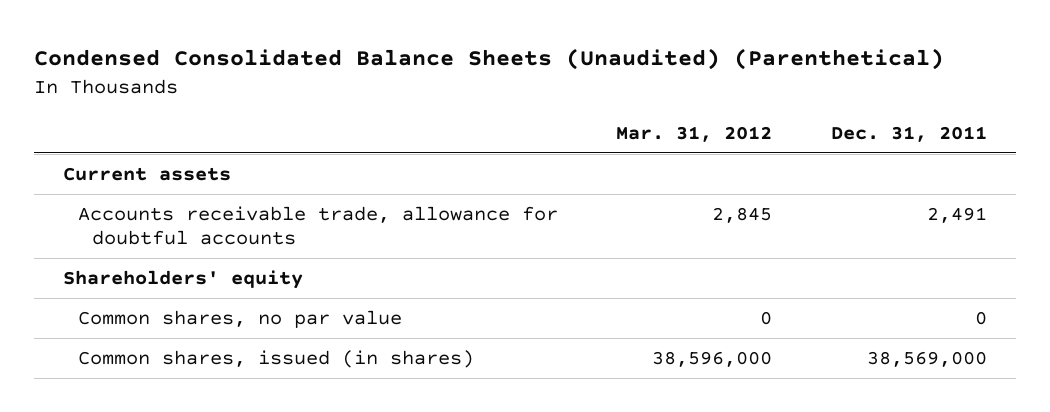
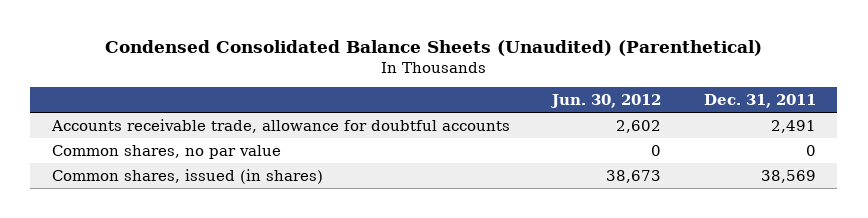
[616,126,773,143] Mar. 31, 2012 -> none
none -> [550,94,662,109] Jun. 30, 2012
[63,166,232,181] Current assets -> none
[63,269,304,289] Shareholders' equity -> none
[866,350,987,367] 38,569,000 -> [761,169,817,183] 38,569

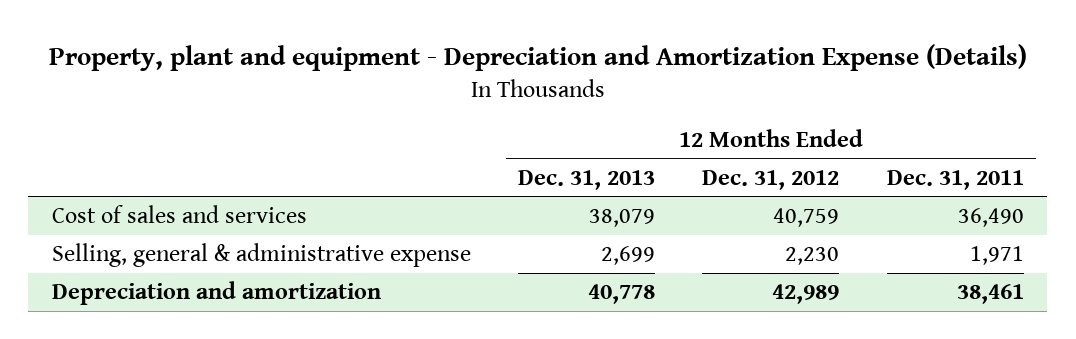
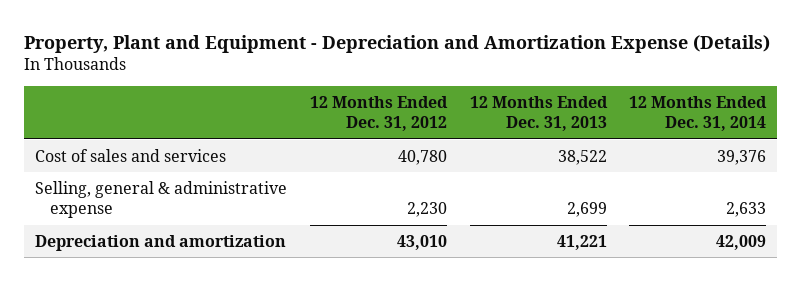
[48,43,1027,71] Property, plant and equipment - Depreciation and Amortization Expense (Details) -> [24,34,771,53] Property, Plant and Equipment - Depreciation and Amortization Expense (Details)
[886,169,1024,190] Dec. 31, 2011 -> none
none -> [629,95,768,132] 12 Months Ended Dec. 31, 2014
[589,209,656,228] 38,079 -> [557,149,607,165] 38,522
[773,208,840,228] 40,759 -> [397,149,447,165] 40,780
[588,284,656,305] 40,778 -> [556,234,607,250] 41,221
[772,284,840,305] 42,989 -> [396,234,447,250] 43,010

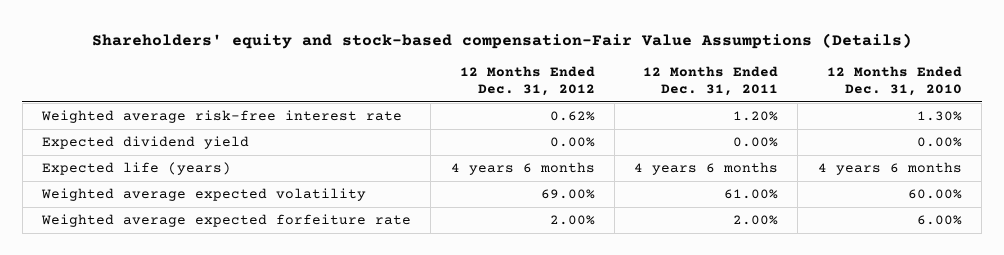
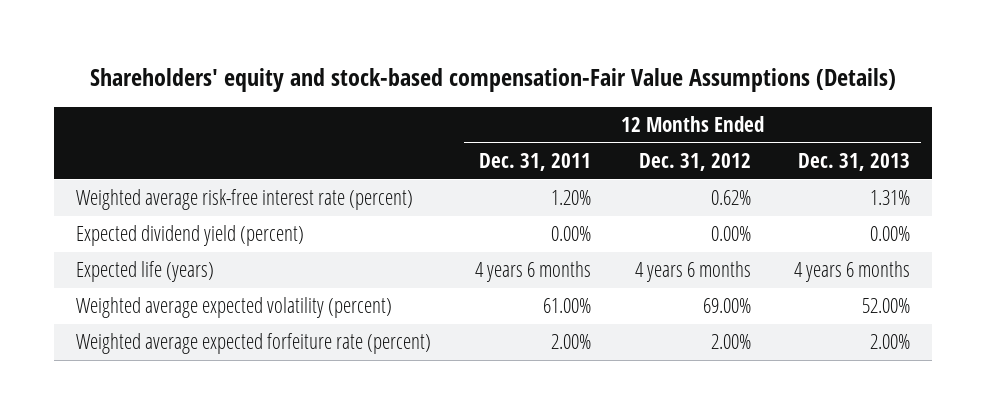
[826,66,962,97] 12 Months Ended Dec. 31, 2010 -> none
none -> [798,153,911,172] Dec. 31, 2013
[40,110,402,124] Weighted average risk-free interest rate -> [75,189,413,211] Weighted average risk-free interest rate (percent)
[41,136,249,150] Expected dividend yield -> [75,225,304,247] Expected dividend yield (percent)
[40,188,366,202] Weighted average expected volatility -> [75,297,392,319] Weighted average expected volatility (percent)
[40,214,411,228] Weighted average expected forfeiture rate -> [75,333,431,355] Weighted average expected forfeiture rate (percent)

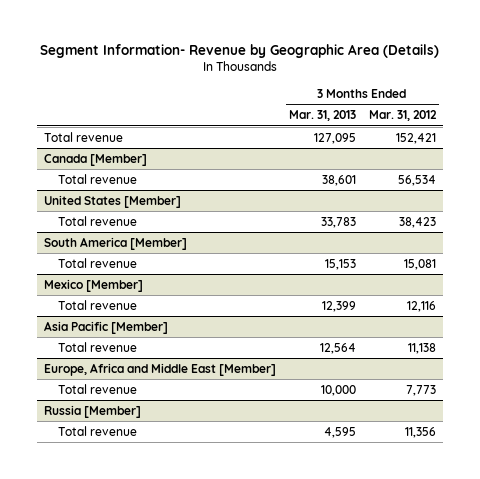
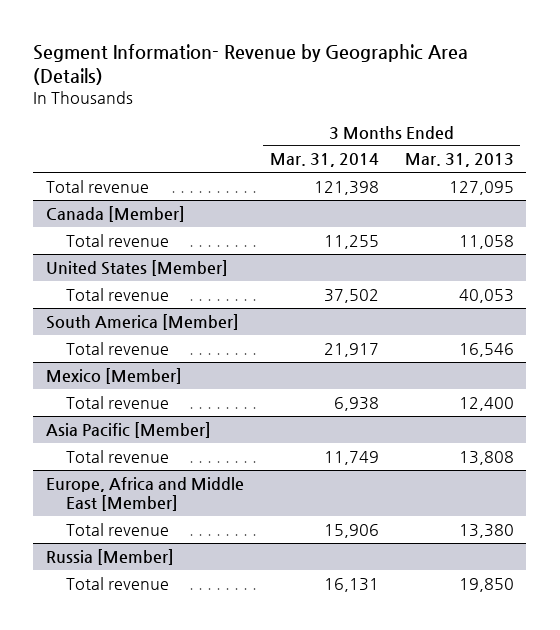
[369,110,438,122] Mar. 31, 2012 -> none
none -> [269,153,379,168] Mar. 31, 2014
[321,174,356,186] 38,601 -> [458,234,514,249] 11,058
[320,216,356,228] 33,783 -> [458,288,514,303] 40,053
[324,258,356,270] 15,153 -> [458,342,514,357] 16,546
[321,300,356,312] 12,399 -> [458,396,514,411] 12,400
[319,342,356,354] 12,564 -> [458,450,514,465] 13,808
[320,384,356,396] 10,000 -> [458,523,514,538] 13,380
[323,426,356,438] 4,595 -> [458,577,514,592] 19,850

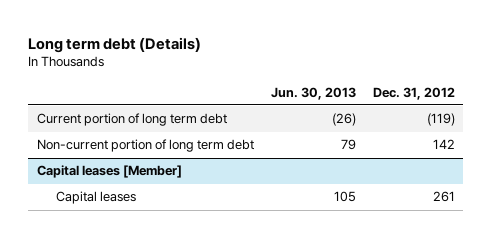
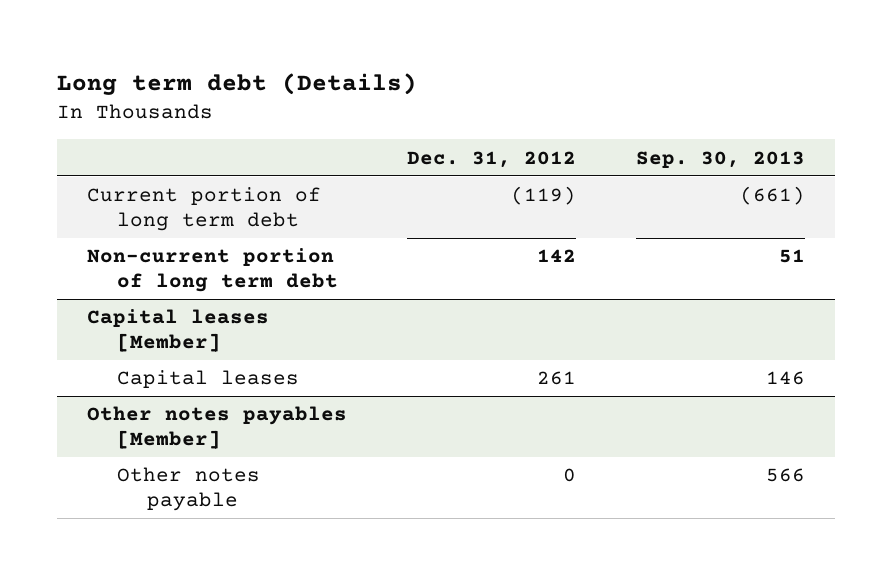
[270,86,356,100] Jun. 30, 2013 -> none
none -> [635,150,805,168] Sep. 30, 2013
none -> [86,406,347,449] Other notes payables [Member]
none -> [116,467,260,511] Other notes payable

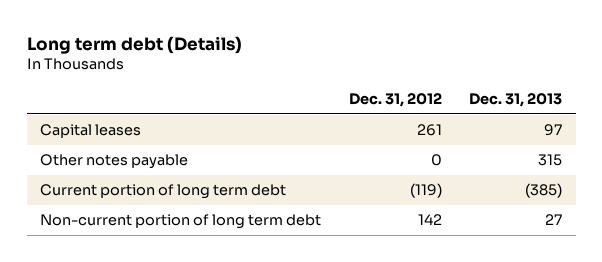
[635,150,805,168] Sep. 30, 2013 -> none
none -> [469,93,563,108] Dec. 31, 2013
[86,309,269,352] Capital leases [Member] -> none
[86,406,347,449] Other notes payables [Member] -> none
[86,187,321,231] Current portion of long term debt -> [40,184,287,200] Current portion of long term debt
[86,248,338,292] Non-current portion of long term debt -> [40,214,322,230] Non-current portion of long term debt

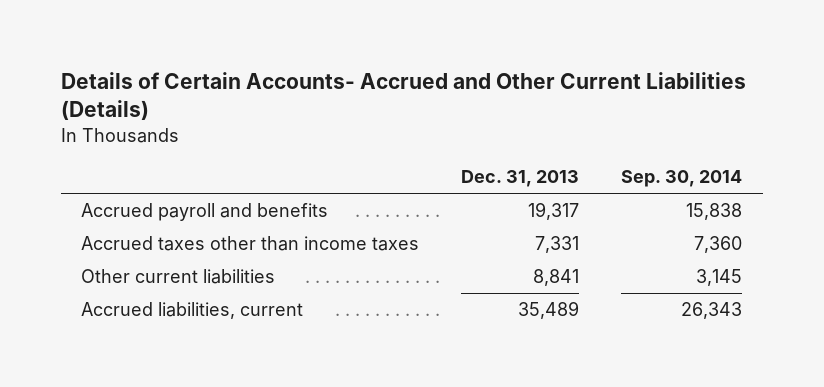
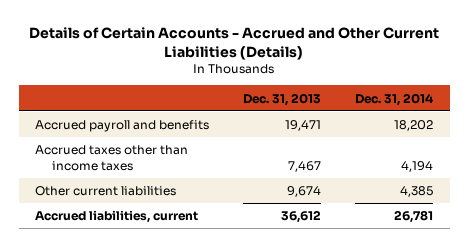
[60,71,746,121] Details of Certain Accounts- Accrued and Other Current Liabilities (Details) -> [29,26,440,60] Details of Certain Accounts - Accrued and Other Current Liabilities (Details)
[621,170,743,188] Sep. 30, 2014 -> none
none -> [354,92,433,106] Dec. 31, 2014
[528,202,580,221] 19,317 -> [285,120,322,132] 19,471
[535,236,580,254] 7,331 -> [288,160,322,172] 7,467
[533,269,580,287] 8,841 -> [287,186,322,198] 9,674
[518,301,580,320] 35,489 -> [281,210,322,224] 36,612

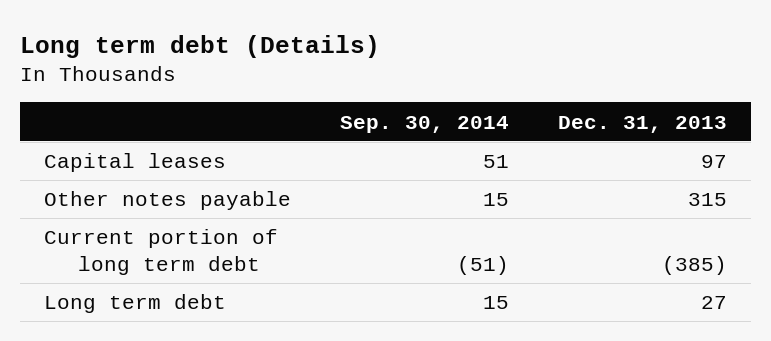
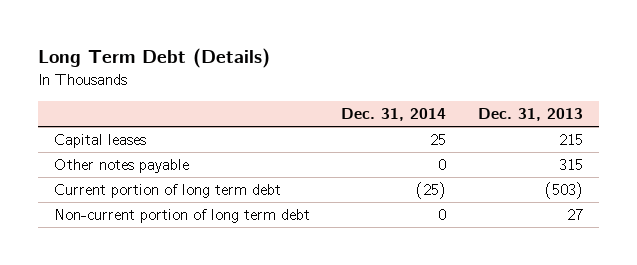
[19,34,380,58] Long term debt (Details) -> [37,47,270,68] Long Term Debt (Details)
[340,115,510,133] Sep. 30, 2014 -> none
none -> [341,108,447,122] Dec. 31, 2014
[701,155,728,169] 97 -> [558,134,583,146] 215
[662,255,728,275] (385) -> [544,182,583,200] (503)
[44,294,227,314] Long term debt -> [53,209,310,224] Non-current portion of long term debt

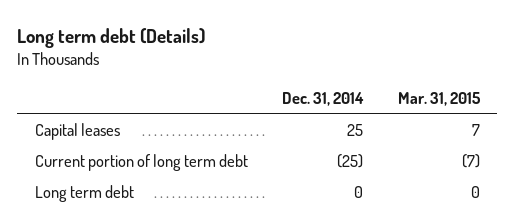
[37,47,270,68] Long Term Debt (Details) -> [17,28,206,49] Long term debt (Details)
[477,108,583,122] Dec. 31, 2013 -> none
none -> [397,91,481,106] Mar. 31, 2015
[53,159,189,174] Other notes payable -> none
[53,209,310,224] Non-current portion of long term debt -> [34,184,134,202] Long term debt

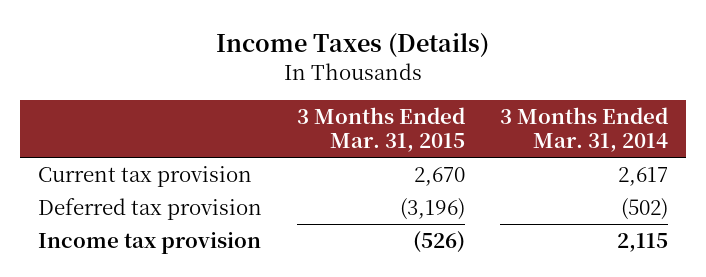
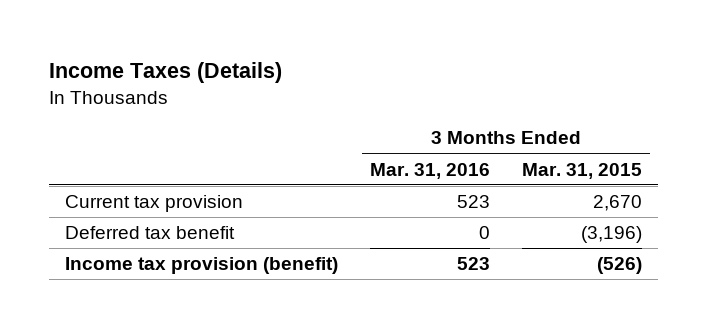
[500,107,669,153] 3 Months Ended Mar. 31, 2014 -> none
none -> [369,162,490,179] Mar. 31, 2016
[37,198,262,221] Deferred tax provision -> [64,226,235,240] Deferred tax benefit
[37,232,261,255] Income tax provision -> [64,257,338,275] Income tax provision (benefit)

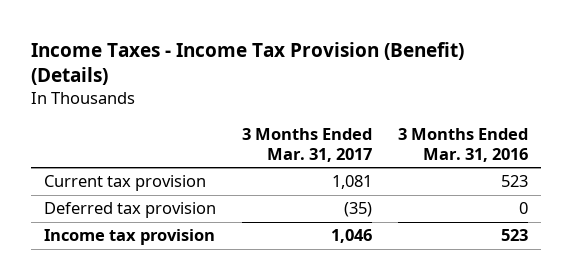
[48,62,282,84] Income Taxes (Details) -> [31,41,465,86] Income Taxes - Income Tax Provision (Benefit) (Details)
[521,162,642,179] Mar. 31, 2015 -> none
none -> [241,128,372,162] 3 Months Ended Mar. 31, 2017
[64,226,235,240] Deferred tax benefit -> [44,202,217,219] Deferred tax provision
[64,257,338,275] Income tax provision (benefit) -> [44,229,216,246] Income tax provision

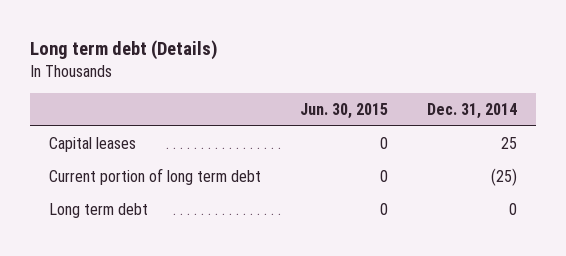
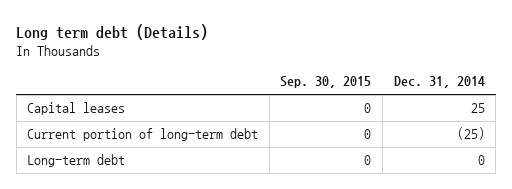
[300,103,389,120] Jun. 30, 2015 -> none
none -> [280,76,372,89] Sep. 30, 2015
[49,168,262,186] Current portion of long term debt -> [27,128,259,142] Current portion of long-term debt
[49,203,149,219] Long term debt -> [27,154,126,168] Long-term debt

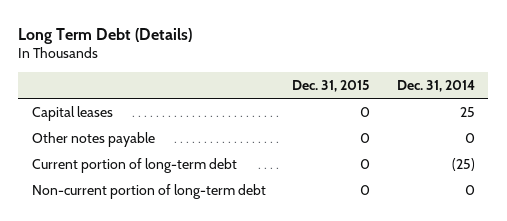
[16,23,209,40] Long term debt (Details) -> [18,27,193,44] Long Term Debt (Details)
[280,76,372,89] Sep. 30, 2015 -> none
none -> [292,80,371,93] Dec. 31, 2015
none -> [31,131,155,147] Other notes payable
[27,154,126,168] Long-term debt -> [31,183,266,199] Non-current portion of long-term debt

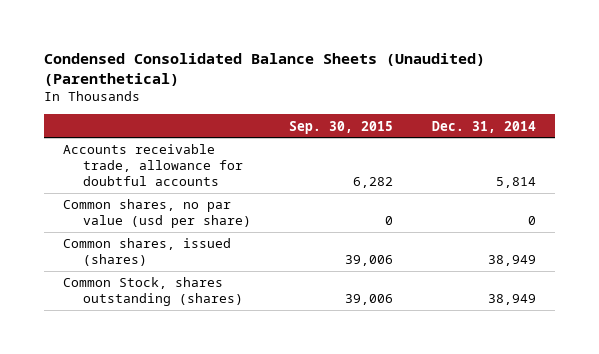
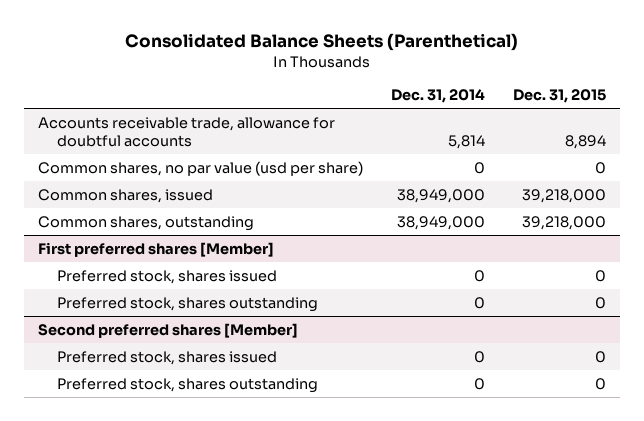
[43,52,485,86] Condensed Consolidated Balance Sheets (Unaudited) (Parenthetical) -> [125,32,519,51] Consolidated Balance Sheets (Parenthetical)
[289,120,394,134] Sep. 30, 2015 -> none
none -> [513,89,607,104] Dec. 31, 2015
[63,238,232,267] Common shares, issued (shares) -> [38,188,214,203] Common shares, issued
[488,255,537,267] 38,949 -> [397,188,486,203] 38,949,000
[63,277,243,307] Common Stock, shares outstanding (shares) -> [38,215,255,231] Common shares, outstanding
[488,294,537,306] 38,949 -> [397,215,486,230] 38,949,000
none -> [38,241,275,257] First preferred shares [Member]
none -> [57,269,278,284] Preferred stock, shares issued
none -> [57,296,319,312] Preferred stock, shares outstanding
none -> [38,322,299,338] Second preferred shares [Member]
none -> [57,350,278,365] Preferred stock, shares issued
none -> [57,377,319,393] Preferred stock, shares outstanding

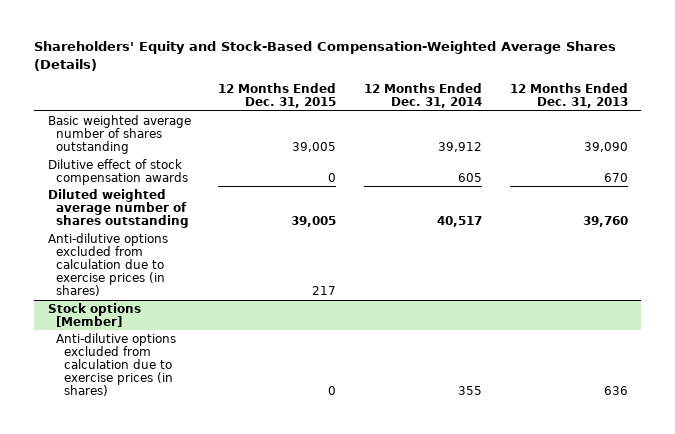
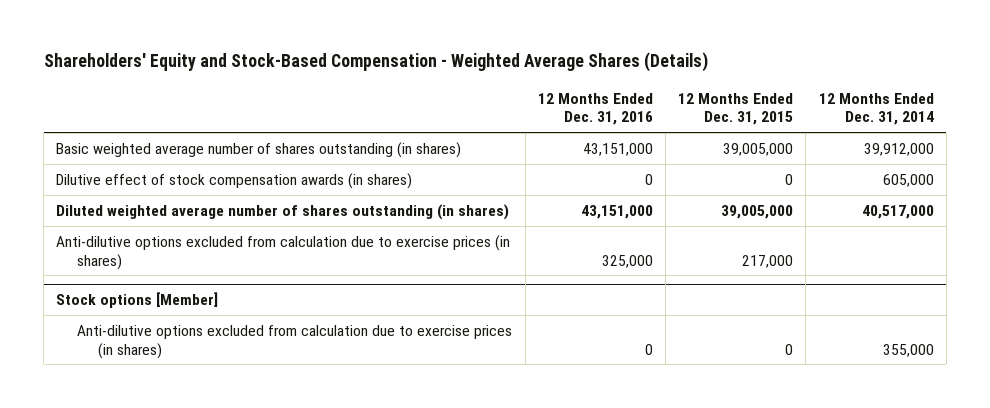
[33,41,616,72] Shareholders' Equity and Stock-Based Compensation-Weighted Average Shares (Details) -> [43,52,708,73] Shareholders' Equity and Stock-Based Compensation - Weighted Average Shares (Details)
[509,83,628,109] 12 Months Ended Dec. 31, 2013 -> none
none -> [537,92,653,126] 12 Months Ended Dec. 31, 2016
[47,114,191,155] Basic weighted average number of shares outstanding -> [56,141,462,158] Basic weighted average number of shares outstanding (in shares)
[292,142,337,153] 39,005 -> [723,142,794,156] 39,005,000
[437,142,482,153] 39,912 -> [863,142,934,156] 39,912,000
[47,158,188,185] Dilutive effect of stock compensation awards -> [56,172,413,189] Dilutive effect of stock compensation awards (in shares)
[457,172,482,182] 605 -> [882,173,934,187] 605,000
[47,188,189,229] Diluted weighted average number of shares outstanding -> [56,203,510,220] Diluted weighted average number of shares outstanding (in shares)
[291,216,337,228] 39,005 -> [721,204,794,219] 39,005,000
[436,216,482,228] 40,517 -> [861,204,934,219] 40,517,000
[312,286,337,296] 217 -> [742,254,794,268] 217,000
[457,386,482,396] 355 -> [882,343,934,357] 355,000

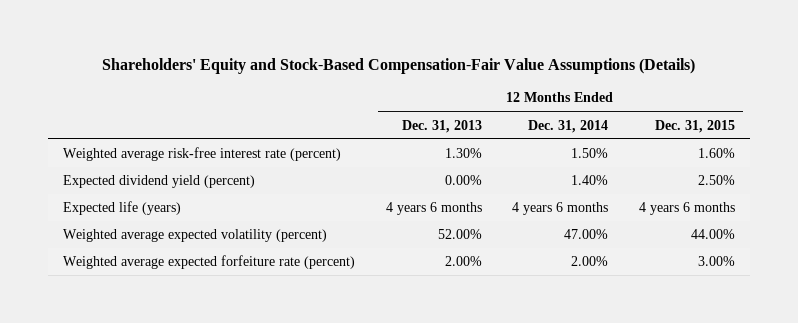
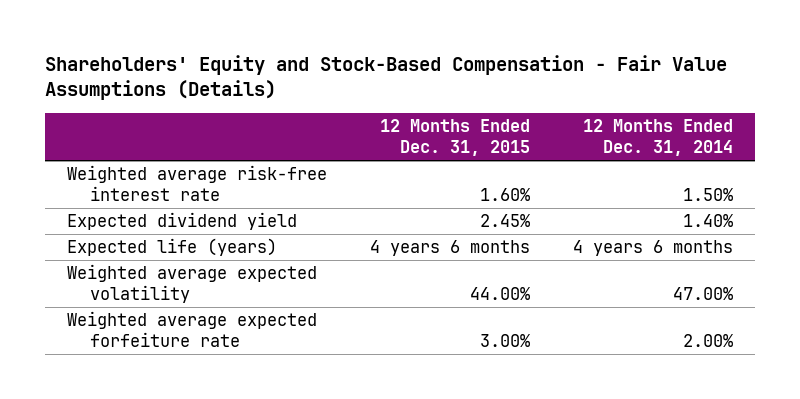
[102,57,696,74] Shareholders' Equity and Stock-Based Compensation-Fair Value Assumptions (Details) -> [45,54,728,101] Shareholders' Equity and Stock-Based Compensation - Fair Value Assumptions (Details)
[401,119,482,133] Dec. 31, 2013 -> none
[63,147,342,162] Weighted average risk-free interest rate (percent) -> [66,165,327,202] Weighted average risk-free interest rate
[63,175,256,189] Expected dividend yield (percent) -> [66,212,297,231] Expected dividend yield
[698,175,736,186] 2.50% -> [480,214,531,228] 2.45%
[63,229,328,243] Weighted average expected volatility (percent) -> [66,264,317,304] Weighted average expected volatility
[63,255,356,270] Weighted average expected forfeiture rate (percent) -> [66,311,317,348] Weighted average expected forfeiture rate

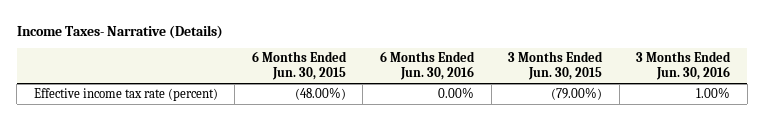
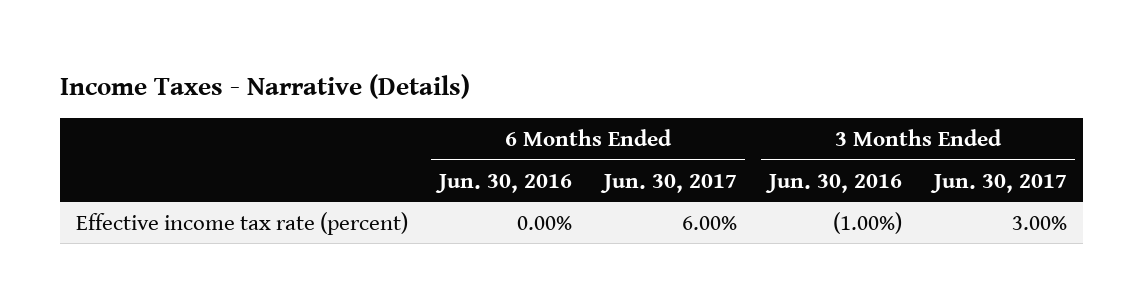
[16,24,223,39] Income Taxes- Narrative (Details) -> [59,74,470,100] Income Taxes - Narrative (Details)
[251,51,347,81] 6 Months Ended Jun. 30, 2015 -> none
[508,51,604,81] 3 Months Ended Jun. 30, 2015 -> none
none -> [600,173,738,193] Jun. 30, 2017
none -> [929,173,1067,193] Jun. 30, 2017
[696,87,731,99] 1.00% -> [833,211,903,234] (1.00%)

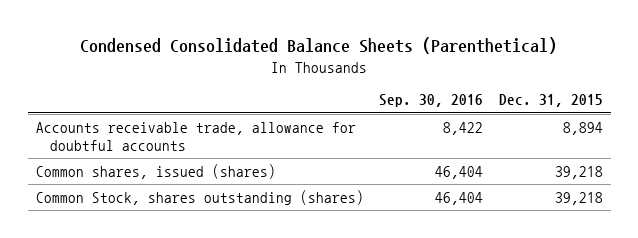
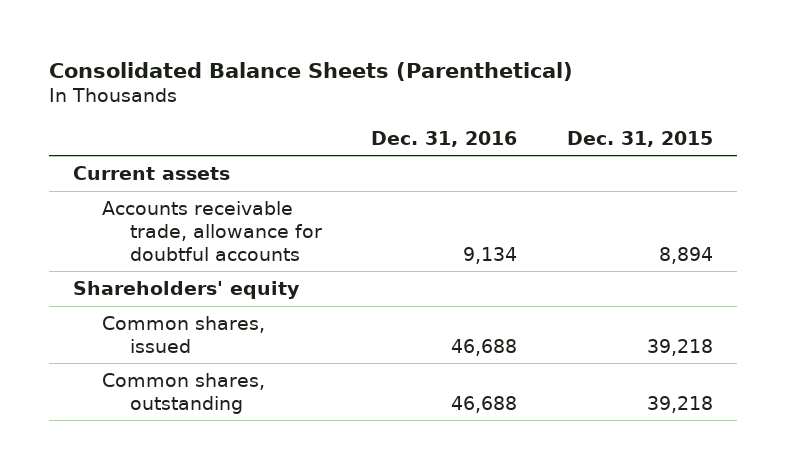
[80,37,558,55] Condensed Consolidated Balance Sheets (Parenthetical) -> [48,61,573,81] Consolidated Balance Sheets (Parenthetical)
[379,94,484,108] Sep. 30, 2016 -> none
none -> [371,130,518,147] Dec. 31, 2016
none -> [73,166,231,181] Current assets
none -> [73,281,301,300] Shareholders' equity
[35,163,276,179] Common shares, issued (shares) -> [101,316,265,353] Common shares, issued
[35,189,364,205] Common Stock, shares outstanding (shares) -> [101,373,265,414] Common shares, outstanding

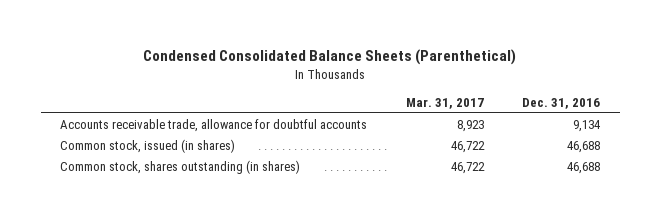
[48,61,573,81] Consolidated Balance Sheets (Parenthetical) -> [143,49,517,66] Condensed Consolidated Balance Sheets (Parenthetical)
[566,130,713,147] Dec. 31, 2015 -> none
none -> [405,97,484,109] Mar. 31, 2017
[73,166,231,181] Current assets -> none
[73,281,301,300] Shareholders' equity -> none
[101,316,265,353] Common shares, issued -> [60,139,236,154] Common stock, issued (in shares)
[101,373,265,414] Common shares, outstanding -> [60,160,301,175] Common stock, shares outstanding (in shares)

